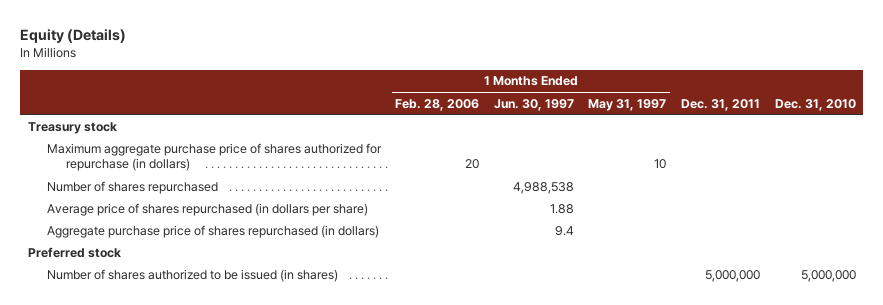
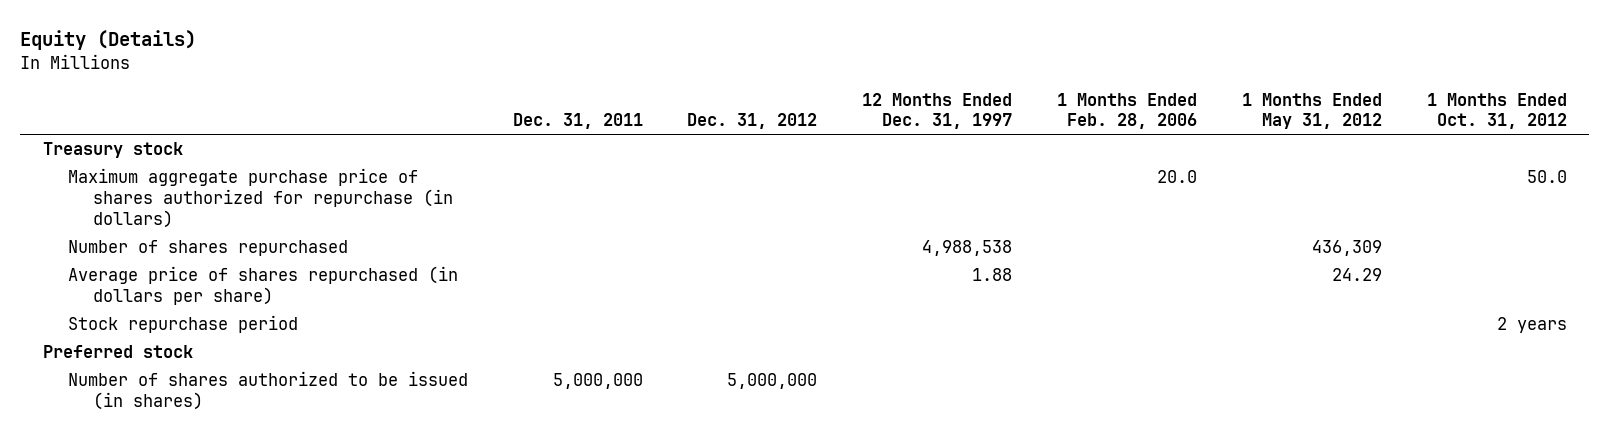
[493,98,574,111] Jun. 30, 1997 -> none
[588,98,667,111] May 31, 1997 -> none
[774,98,856,111] Dec. 31, 2010 -> none
none -> [687,113,818,130] Dec. 31, 2012
none -> [862,92,1013,130] 12 Months Ended Dec. 31, 1997
none -> [1242,92,1383,130] 1 Months Ended May 31, 2012
none -> [1427,92,1568,130] 1 Months Ended Oct. 31, 2012
[465,159,480,170] 20 -> [1157,170,1198,184] 20.0
[46,224,379,238] Aggregate purchase price of shares repurchased (in dollars) -> none
none -> [67,315,298,334] Stock repurchase period

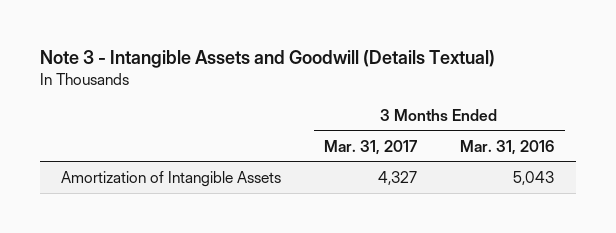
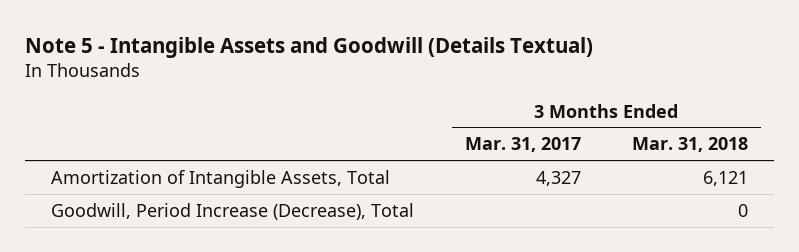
[39,49,495,68] Note 3 - Intangible Assets and Goodwill (Details Textual) -> [25,36,594,58] Note 5 - Intangible Assets and Goodwill (Details Textual)
[460,139,555,155] Mar. 31, 2016 -> none
none -> [632,137,749,153] Mar. 31, 2018
[61,170,282,187] Amortization of Intangible Assets -> [50,169,390,188] Amortization of Intangible Assets, Total
none -> [50,202,414,220] Goodwill, Period Increase (Decrease), Total

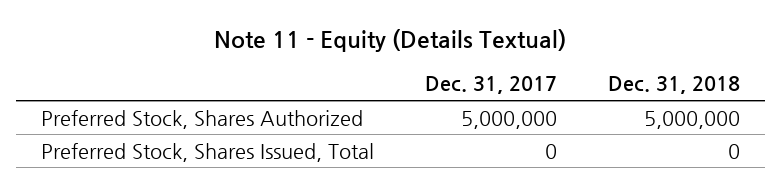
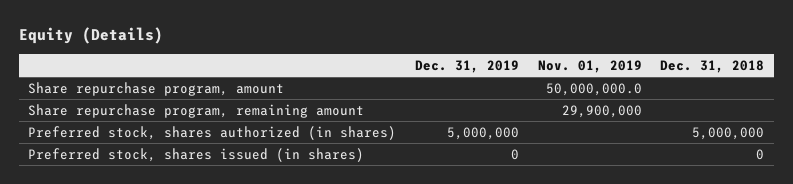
[214,28,567,52] Note 11 - Equity (Details Textual) -> [19,27,164,45] Equity (Details)
[424,76,557,95] Dec. 31, 2017 -> none
none -> [415,59,520,73] Dec. 31, 2019
none -> [537,59,642,73] Nov. 01, 2019
none -> [28,81,285,96] Share repurchase program, amount
none -> [28,103,365,118] Share repurchase program, remaining amount
[41,109,364,129] Preferred Stock, Shares Authorized -> [28,125,397,140] Preferred stock, shares authorized (in shares)
[41,142,375,162] Preferred Stock, Shares Issued, Total -> [28,147,365,162] Preferred stock, shares issued (in shares)

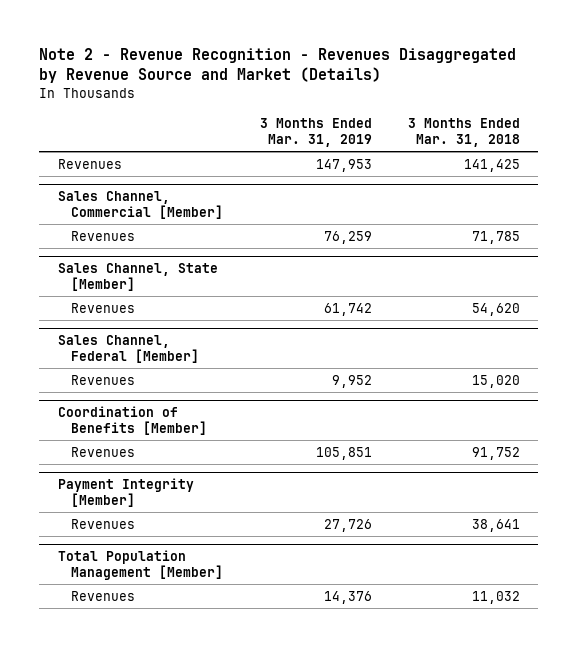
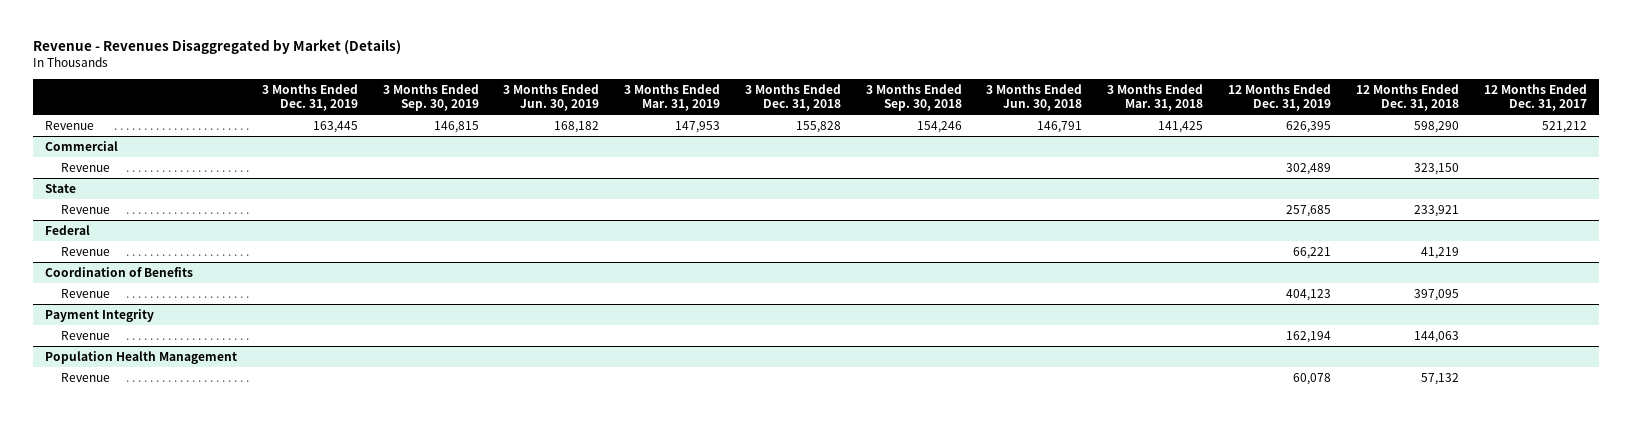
[39,47,517,84] Note 2 - Revenue Recognition - Revenues Disaggregated by Revenue Source and Market (Details) -> [32,39,401,55] Revenue - Revenues Disaggregated by Market (Details)
none -> [261,83,358,112] 3 Months Ended Dec. 31, 2019
none -> [382,83,479,112] 3 Months Ended Sep. 30, 2019
none -> [503,83,600,112] 3 Months Ended Jun. 30, 2019
none -> [744,83,841,112] 3 Months Ended Dec. 31, 2018
none -> [865,83,962,112] 3 Months Ended Sep. 30, 2018
none -> [986,83,1083,112] 3 Months Ended Jun. 30, 2018
none -> [1227,83,1331,112] 12 Months Ended Dec. 31, 2019
none -> [1355,83,1459,112] 12 Months Ended Dec. 31, 2018
none -> [1483,83,1587,112] 12 Months Ended Dec. 31, 2017
[71,230,136,241] Revenues -> none
[71,302,136,313] Revenues -> none
[71,374,136,385] Revenues -> none
[71,446,136,457] Revenues -> none
[71,518,136,529] Revenues -> none
[57,549,224,581] Total Population Management [Member] -> none
[71,590,136,601] Revenues -> none
[57,158,122,169] Revenues -> [45,120,95,130] Revenue
[57,190,224,220] Sales Channel, Commercial [Member] -> [45,140,119,151] Commercial
none -> [60,162,110,172] Revenue
[57,262,218,292] Sales Channel, State [Member] -> [45,183,77,193] State
none -> [60,204,110,214] Revenue
[57,334,200,364] Sales Channel, Federal [Member] -> [45,224,91,235] Federal
none -> [60,246,110,256] Revenue
[57,405,208,436] Coordination of Benefits [Member] -> [45,266,194,277] Coordination of Benefits
none -> [60,288,110,298] Revenue
[57,477,194,508] Payment Integrity [Member] -> [45,308,155,322] Payment Integrity
none -> [60,330,110,340] Revenue
none -> [45,350,238,364] Population Health Management
none -> [60,372,110,382] Revenue

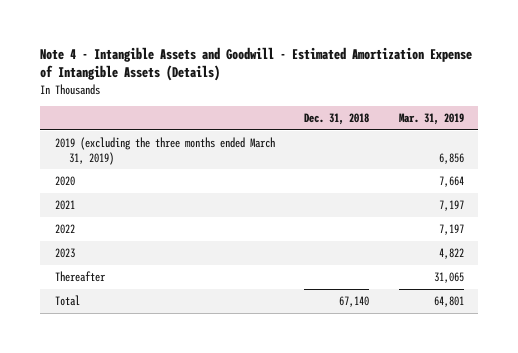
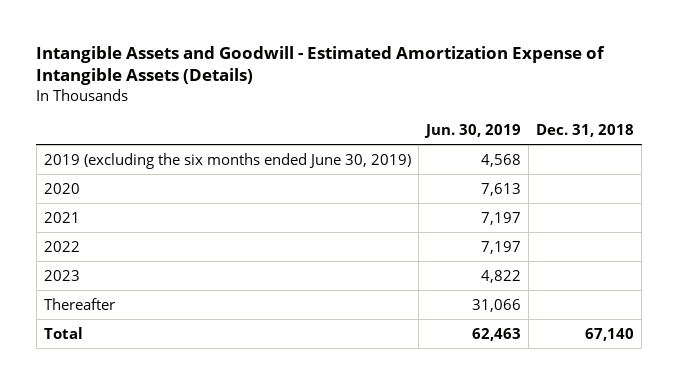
[40,46,473,82] Note 4 - Intangible Assets and Goodwill - Estimated Amortization Expense of Intangible Assets (Details) -> [36,45,606,86] Intangible Assets and Goodwill - Estimated Amortization Expense of Intangible Assets (Details)
[398,112,464,125] Mar. 31, 2019 -> none
none -> [423,123,521,138] Jun. 30, 2019
[54,137,275,165] 2019 (excluding the three months ended March 31, 2019) -> [43,152,411,169] 2019 (excluding the six months ended June 30, 2019)

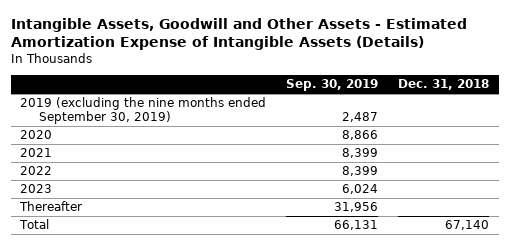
[36,45,606,86] Intangible Assets and Goodwill - Estimated Amortization Expense of Intangible Assets (Details) -> [10,17,467,51] Intangible Assets, Goodwill and Other Assets - Estimated Amortization Expense of Intangible Assets (Details)
[423,123,521,138] Jun. 30, 2019 -> none
none -> [286,79,379,92] Sep. 30, 2019
[43,152,411,169] 2019 (excluding the six months ended June 30, 2019) -> [20,97,267,124] 2019 (excluding the nine months ended September 30, 2019)

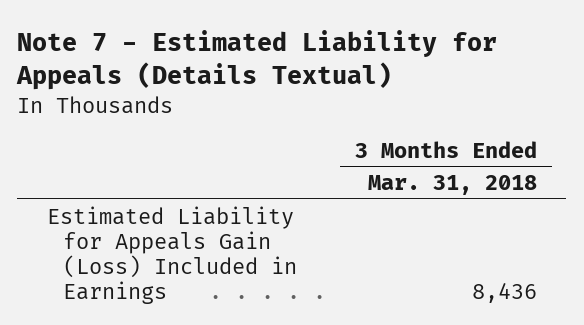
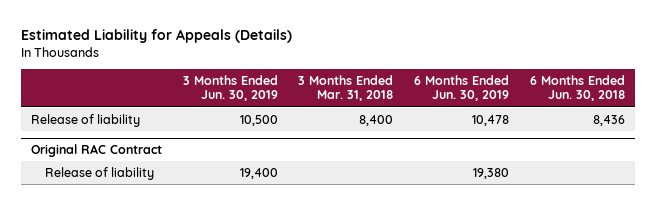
[16,29,498,90] Note 7 - Estimated Liability for Appeals (Details Textual) -> [20,29,292,44] Estimated Liability for Appeals (Details)
none -> [182,75,278,102] 3 Months Ended Jun. 30, 2019
none -> [414,75,510,102] 6 Months Ended Jun. 30, 2019
none -> [529,75,625,102] 6 Months Ended Jun. 30, 2018
[46,205,297,305] Estimated Liability for Appeals Gain (Loss) Included in Earnings -> none
none -> [31,113,141,127] Release of liability
none -> [31,144,163,158] Original RAC Contract
none -> [45,166,155,180] Release of liability

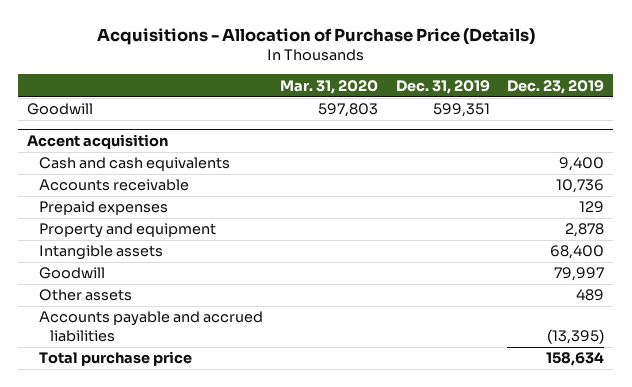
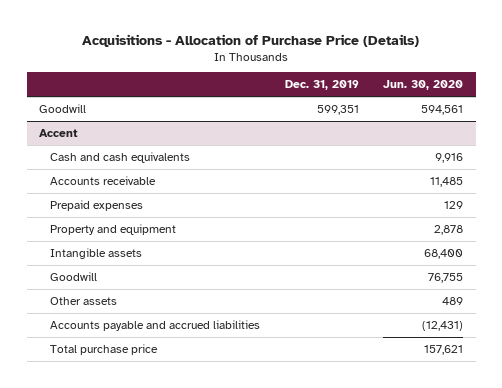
[280,79,379,94] Mar. 31, 2020 -> none
[507,79,605,94] Dec. 23, 2019 -> none
none -> [383,80,464,91] Jun. 30, 2020
[27,133,169,149] Accent acquisition -> [38,128,78,137] Accent

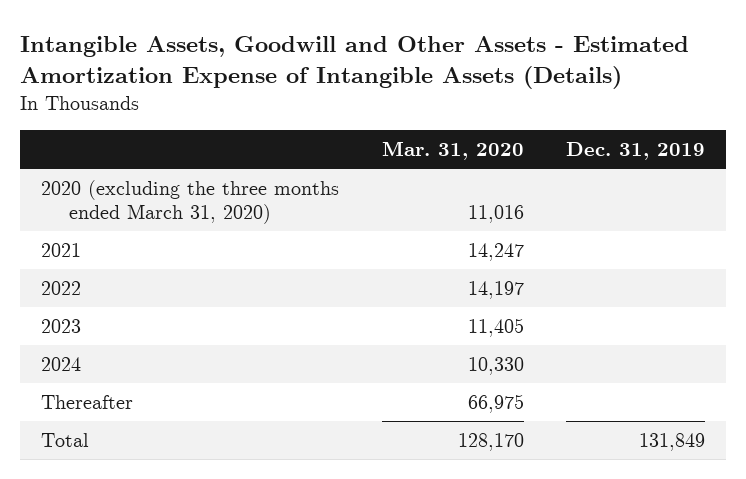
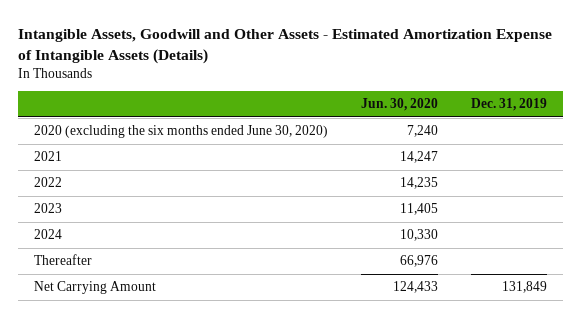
[381,141,524,161] Mar. 31, 2020 -> none
none -> [361,98,439,112] Jun. 30, 2020
[41,179,340,224] 2020 (excluding the three months ended March 31, 2020) -> [34,125,329,139] 2020 (excluding the six months ended June 30, 2020)
[41,432,90,447] Total -> [34,281,157,295] Net Carrying Amount

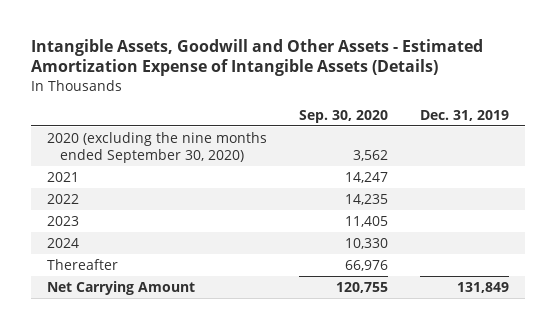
[361,98,439,112] Jun. 30, 2020 -> none
none -> [299,109,389,123] Sep. 30, 2020
[34,125,329,139] 2020 (excluding the six months ended June 30, 2020) -> [46,131,267,163] 2020 (excluding the nine months ended September 30, 2020)

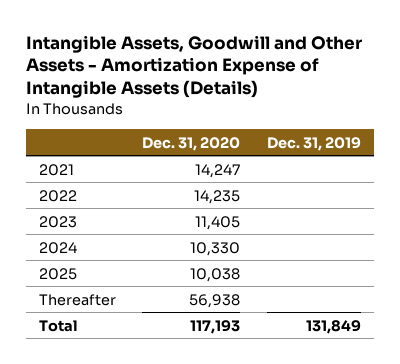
[30,38,483,77] Intangible Assets, Goodwill and Other Assets - Estimated Amortization Expense of Intangible Assets (Details) -> [25,34,362,99] Intangible Assets, Goodwill and Other Assets - Amortization Expense of Intangible Assets (Details)
[299,109,389,123] Sep. 30, 2020 -> none
none -> [142,136,241,151] Dec. 31, 2020
[46,131,267,163] 2020 (excluding the nine months ended September 30, 2020) -> none
none -> [38,267,77,280] 2025
[46,280,195,295] Net Carrying Amount -> [38,319,78,332] Total

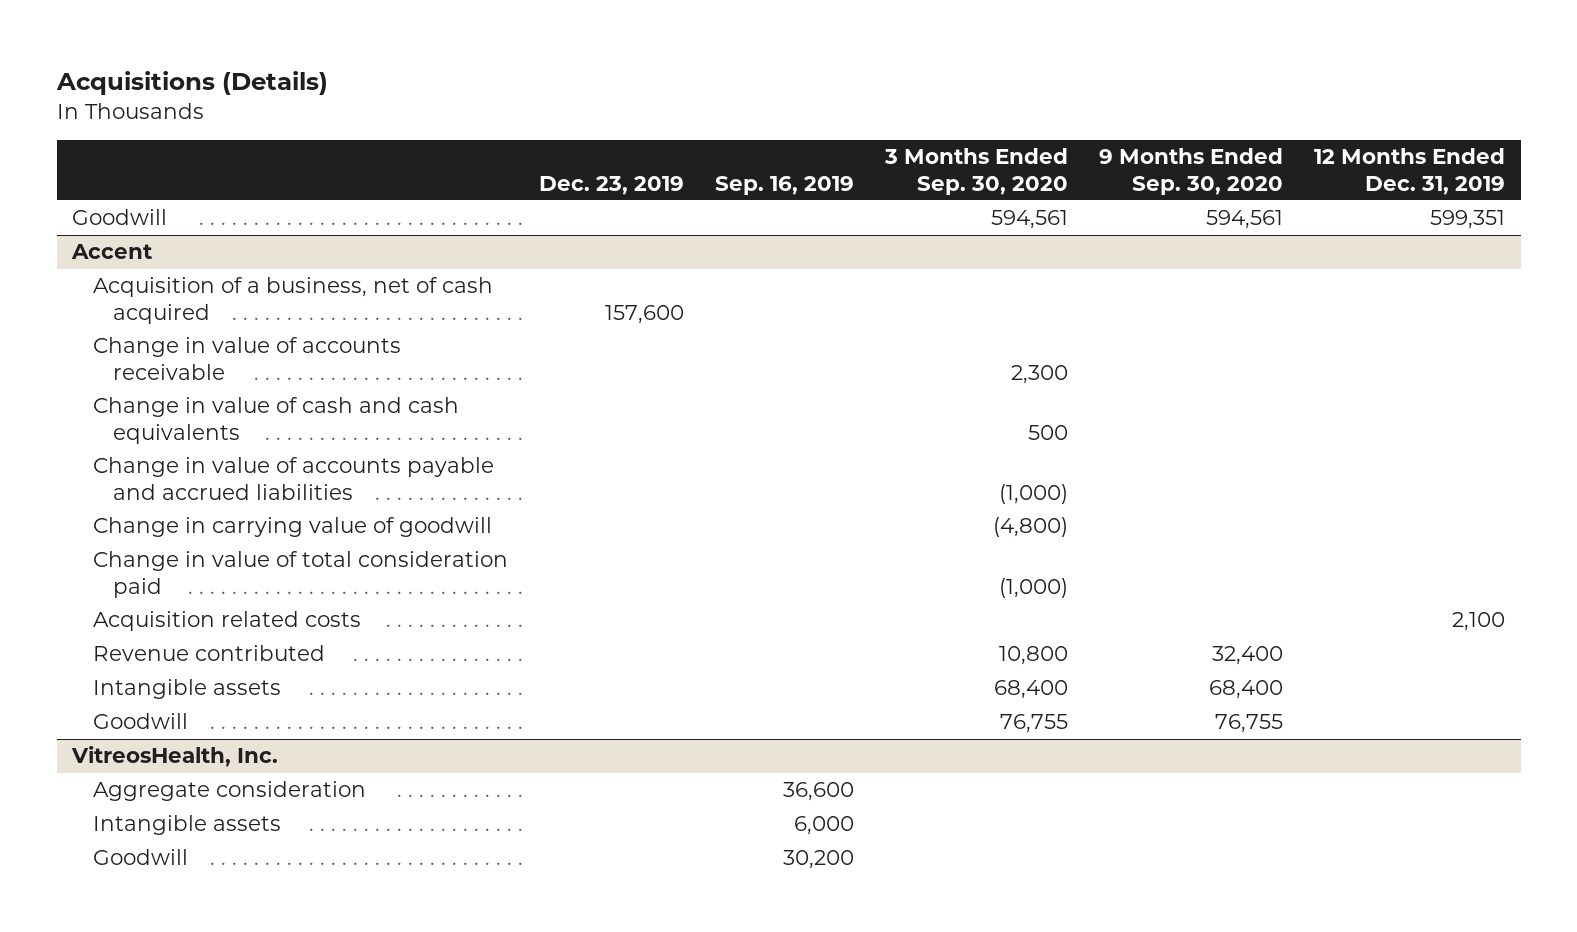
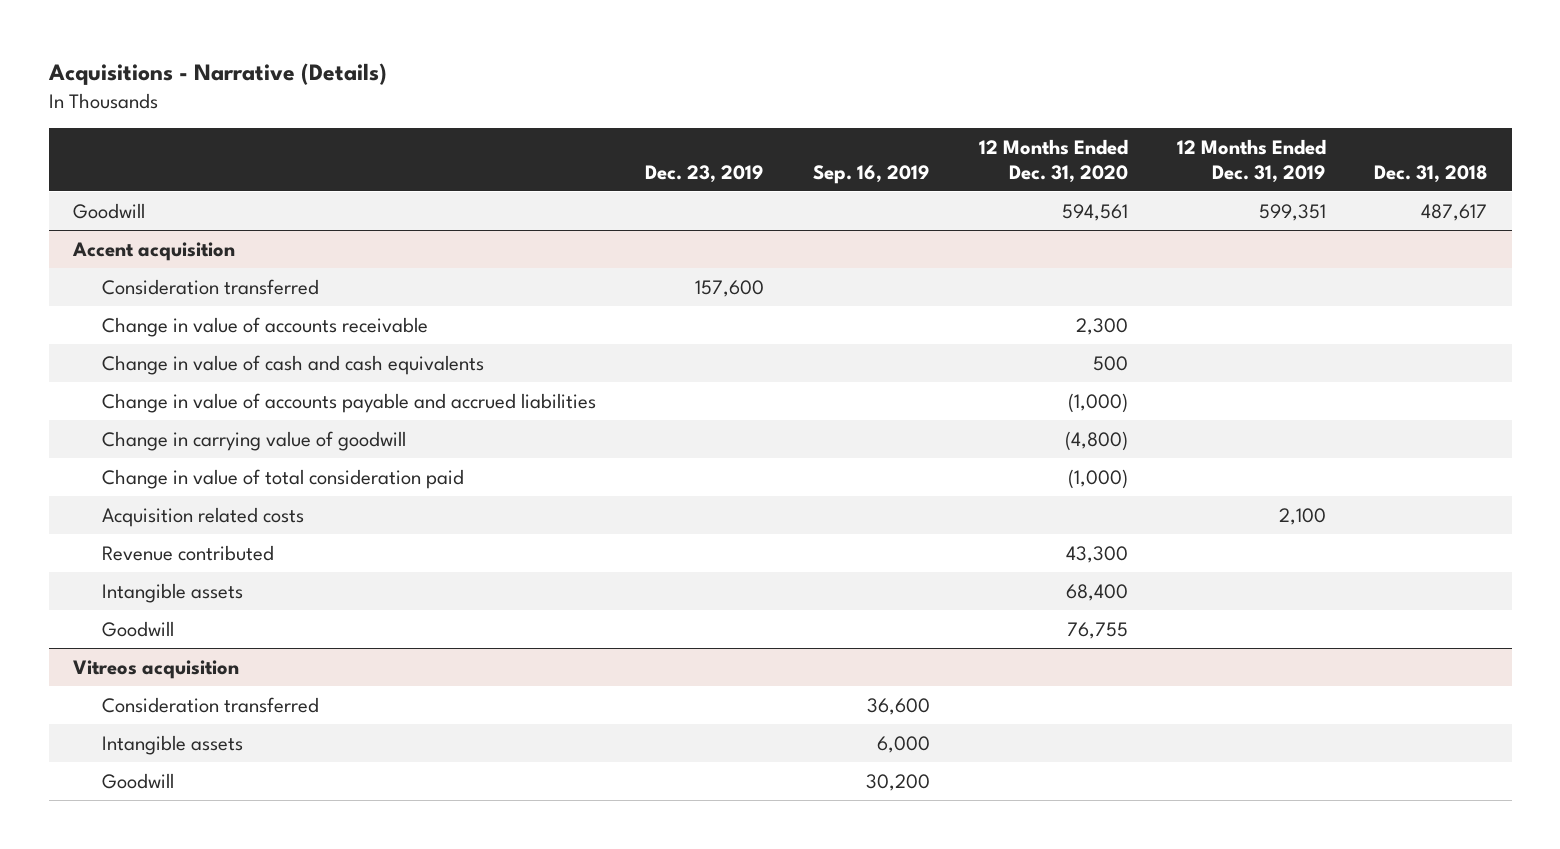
[55,70,328,95] Acquisitions (Details) -> [47,63,387,86] Acquisitions - Narrative (Details)
[883,148,1068,195] 3 Months Ended Sep. 30, 2020 -> none
[1098,148,1283,195] 9 Months Ended Sep. 30, 2020 -> none
none -> [978,139,1128,183] 12 Months Ended Dec. 31, 2020
none -> [1374,164,1488,183] Dec. 31, 2018
[71,244,153,260] Accent -> [71,241,235,261] Accent acquisition
[92,277,493,324] Acquisition of a business, net of cash acquired -> [102,278,320,295] Consideration transferred
[71,746,279,768] VitreosHealth, Inc. -> [72,659,239,679] Vitreos acquisition
[92,781,366,802] Aggregate consideration -> [102,696,320,713] Consideration transferred

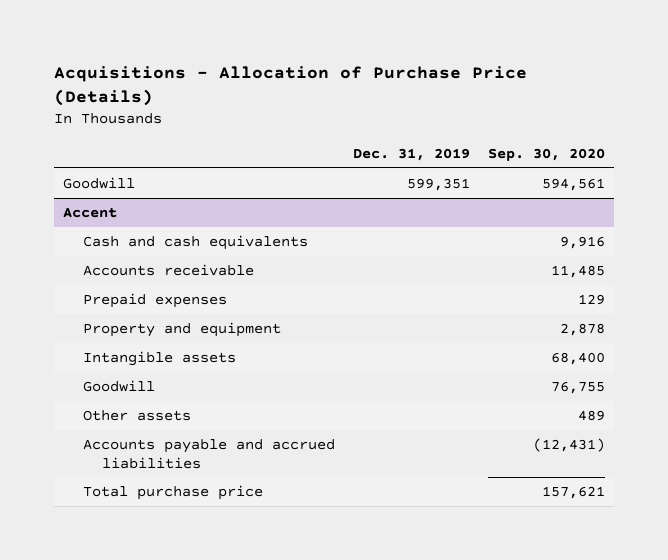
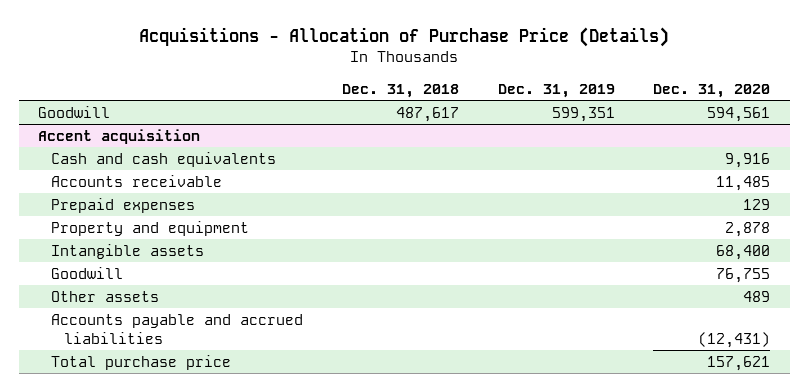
[488,147,606,161] Sep. 30, 2020 -> none
none -> [341,83,459,98] Dec. 31, 2018
none -> [653,83,771,98] Dec. 31, 2020
[62,207,117,219] Accent -> [37,128,200,144] Accent acquisition

